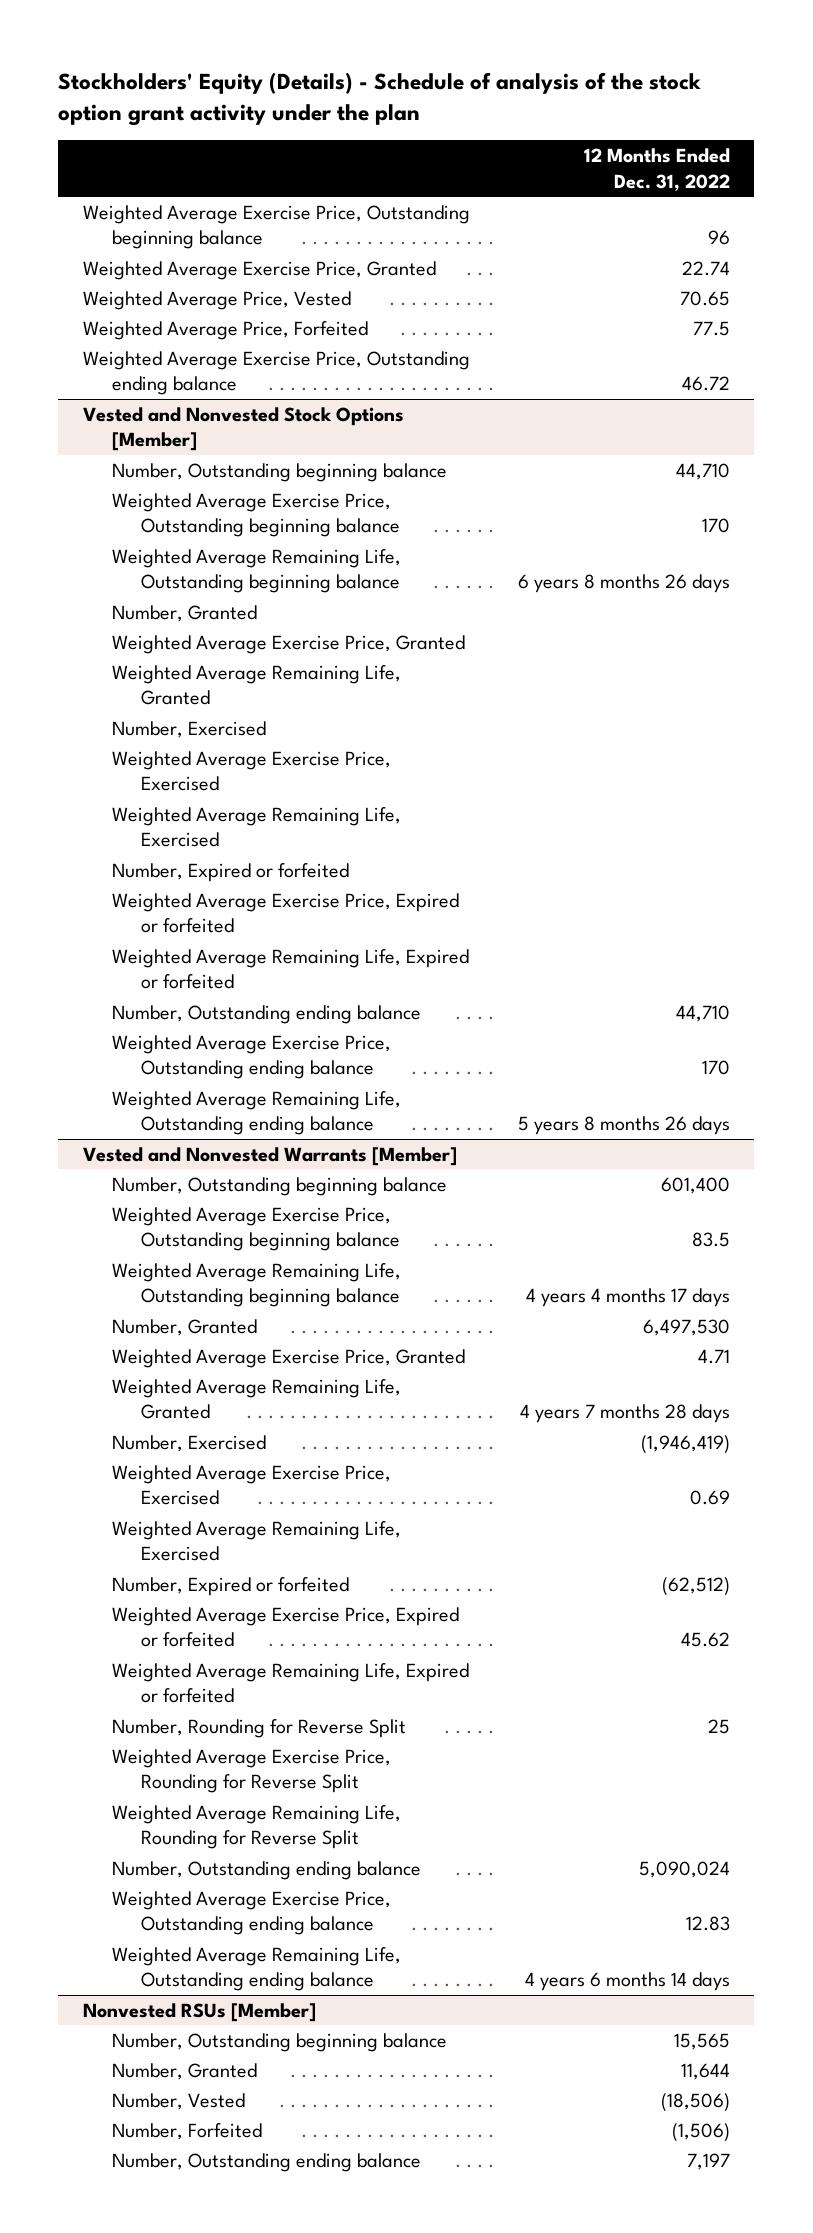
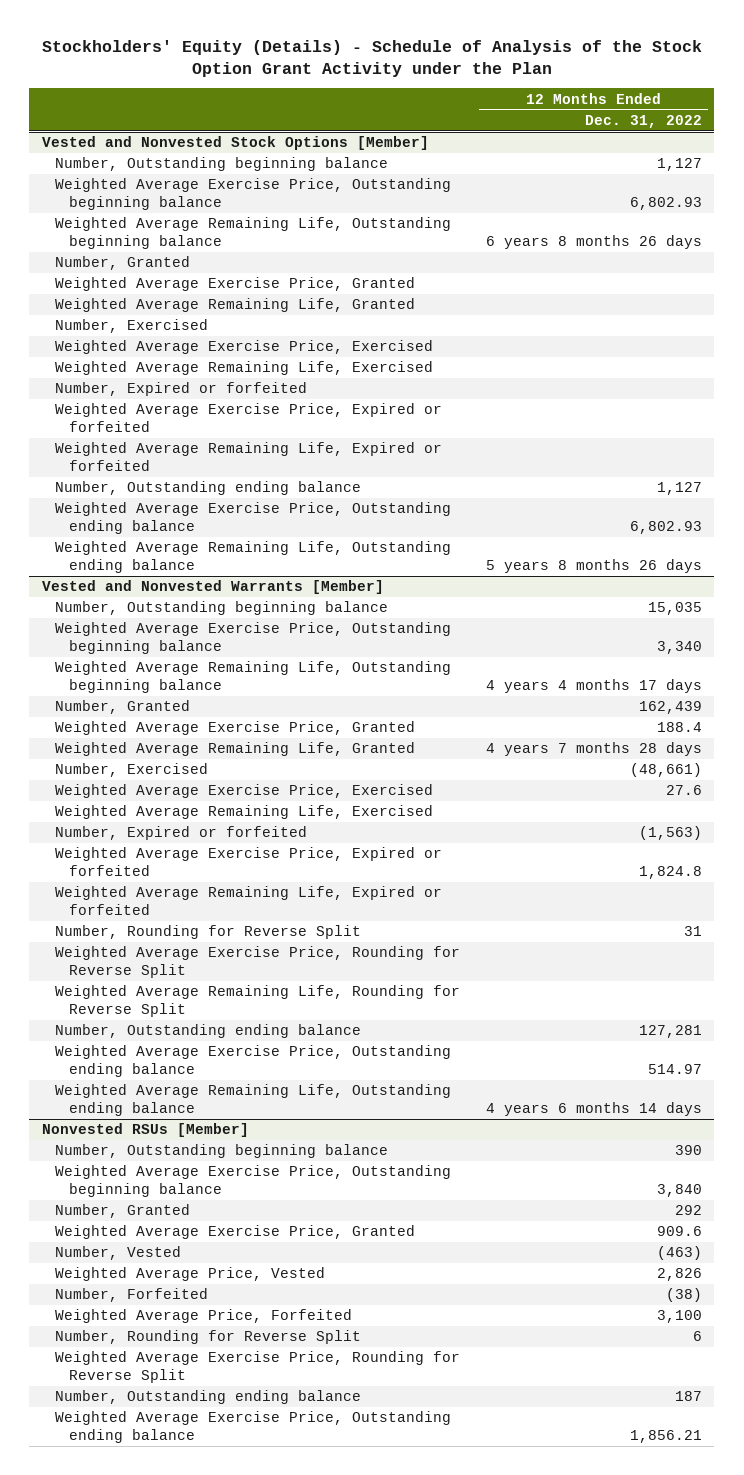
[58,72,702,127] Stockholders' Equity (Details) - Schedule of analysis of the stock option grant activity under the plan -> [41,39,702,77] Stockholders' Equity (Details) - Schedule of Analysis of the Stock Option Grant Activity under the Plan
[82,204,470,250] Weighted Average Exercise Price, Outstanding beginning balance -> none
[82,260,436,280] Weighted Average Exercise Price, Granted -> none
[82,290,351,310] Weighted Average Price, Vested -> none
[82,320,368,340] Weighted Average Price, Forfeited -> none
[82,350,470,396] Weighted Average Exercise Price, Outstanding ending balance -> none
[676,462,731,480] 44,710 -> [656,158,702,172] 1,127
[702,518,731,534] 170 -> [629,196,702,210] 6,802.93
[676,1004,731,1022] 44,710 -> [656,482,702,496] 1,127
[702,1060,731,1076] 170 -> [629,520,702,534] 6,802.93
[661,1176,731,1194] 601,400 -> [647,602,702,616] 15,035
[692,1232,731,1248] 83.5 -> [656,640,702,654] 3,340
[643,1318,731,1336] 6,497,530 -> [638,701,702,715] 162,439
[698,1348,731,1364] 4.71 -> [656,722,702,733] 188.4
[641,1434,731,1454] (1,946,419) -> [629,763,702,778] (48,661)
[690,1490,731,1506] 0.69 -> [665,785,702,796] 27.6
[662,1576,731,1596] (62,512) -> [638,826,702,841] (1,563)
[681,1632,731,1648] 45.62 -> [638,865,702,879] 1,824.8
[708,1718,731,1734] 25 -> [683,926,702,937] 31
[639,1860,731,1878] 5,090,024 -> [638,1025,702,1039] 127,281
[686,1916,731,1932] 12.83 -> [647,1063,702,1074] 514.97
[674,2032,731,2050] 15,565 -> [674,1145,702,1156] 390
none -> [55,1165,452,1197] Weighted Average Exercise Price, Outstanding beginning balance
[681,2062,731,2080] 11,644 -> [674,1205,702,1216] 292
none -> [55,1225,416,1240] Weighted Average Exercise Price, Granted
[661,2092,731,2112] (18,506) -> [656,1246,702,1261] (463)
none -> [55,1267,326,1282] Weighted Average Price, Vested
[672,2122,731,2142] (1,506) -> [665,1288,702,1303] (38)
none -> [55,1309,353,1324] Weighted Average Price, Forfeited
none -> [55,1330,362,1345] Number, Rounding for Reverse Split
none -> [55,1351,461,1383] Weighted Average Exercise Price, Rounding for Reverse Split
[687,2152,731,2170] 7,197 -> [674,1391,702,1402] 187
none -> [55,1411,452,1443] Weighted Average Exercise Price, Outstanding ending balance

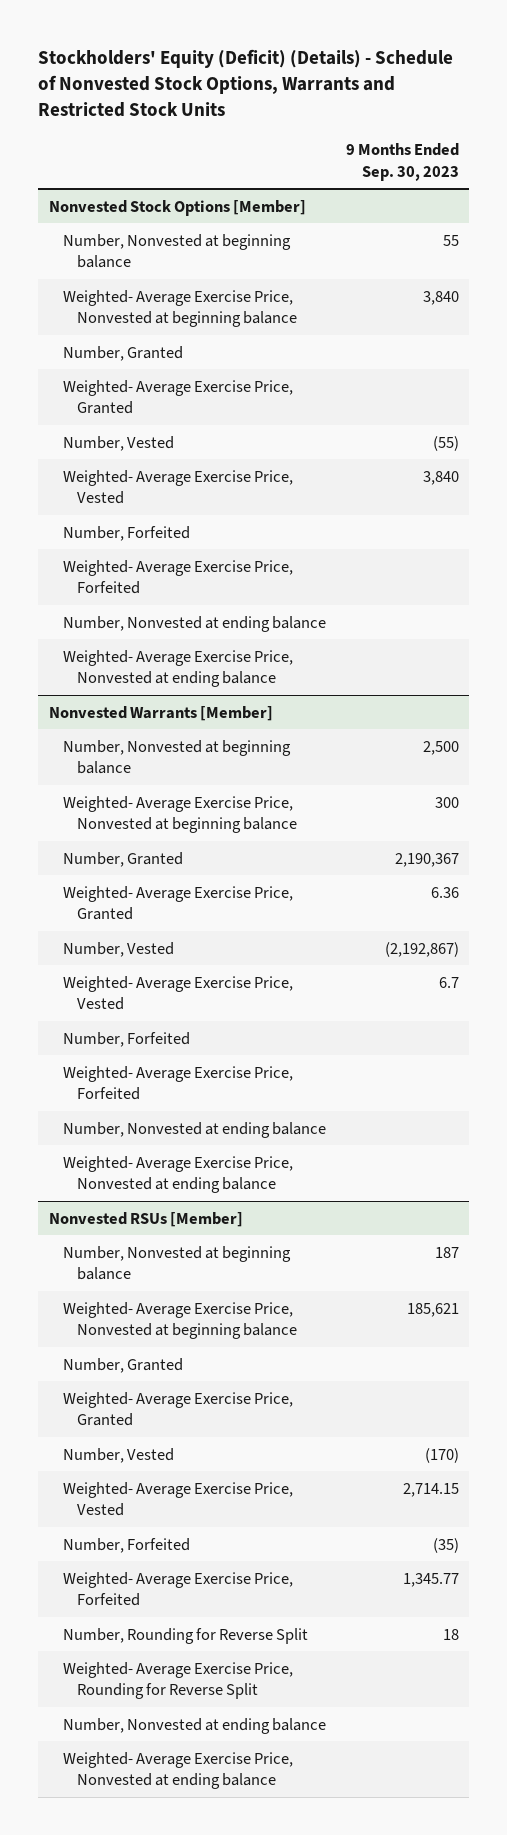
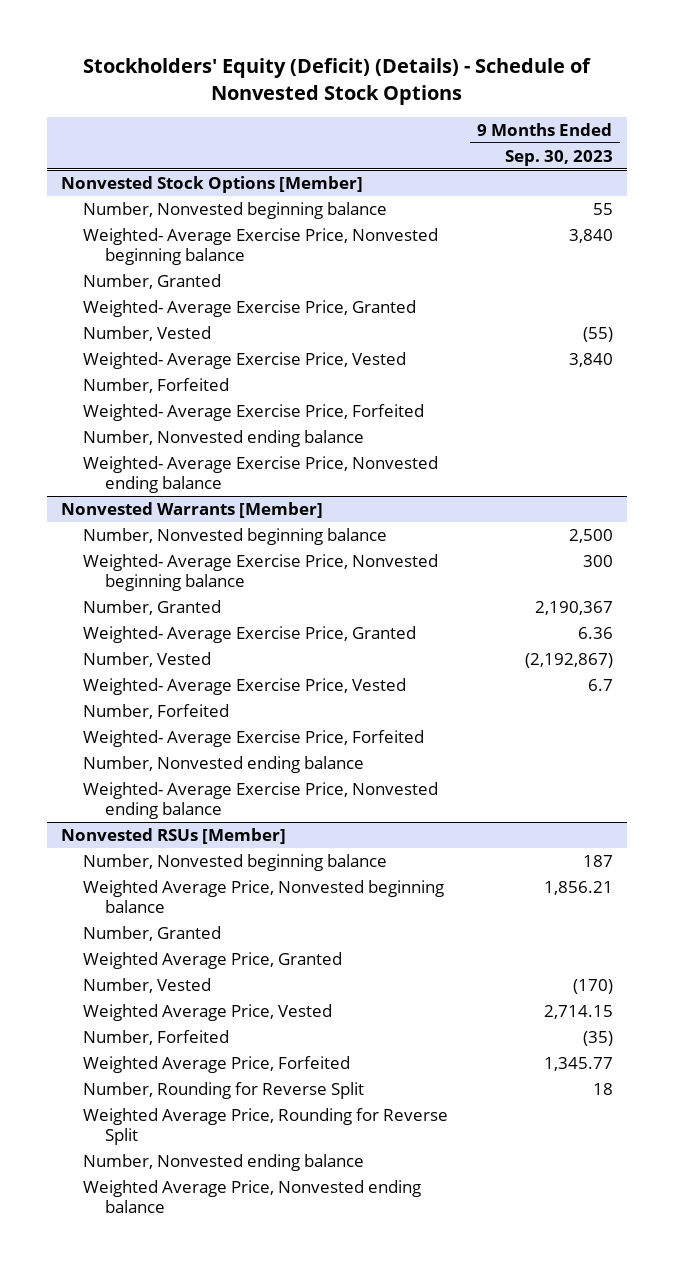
[38,49,454,118] Stockholders' Equity (Deficit) (Details) - Schedule of Nonvested Stock Options, Warrants and Restricted Stock Units -> [82,58,591,105] Stockholders' Equity (Deficit) (Details) - Schedule of Nonvested Stock Options
[62,233,291,268] Number, Nonvested at beginning balance -> [83,202,388,220] Number, Nonvested beginning balance
[62,289,297,327] Weighted- Average Exercise Price, Nonvested at beginning balance -> [83,228,439,266] Weighted- Average Exercise Price, Nonvested beginning balance
[62,615,326,632] Number, Nonvested at ending balance -> [83,430,365,448] Number, Nonvested ending balance
[62,649,293,687] Weighted- Average Exercise Price, Nonvested at ending balance -> [83,456,439,494] Weighted- Average Exercise Price, Nonvested ending balance
[62,739,291,774] Number, Nonvested at beginning balance -> [83,528,388,546] Number, Nonvested beginning balance
[62,795,297,833] Weighted- Average Exercise Price, Nonvested at beginning balance -> [83,554,439,592] Weighted- Average Exercise Price, Nonvested beginning balance
[62,1121,326,1138] Number, Nonvested at ending balance -> [83,756,365,774] Number, Nonvested ending balance
[62,1155,293,1193] Weighted- Average Exercise Price, Nonvested at ending balance -> [83,782,439,820] Weighted- Average Exercise Price, Nonvested ending balance
[62,1245,291,1280] Number, Nonvested at beginning balance -> [83,854,388,872] Number, Nonvested beginning balance
[62,1301,297,1339] Weighted- Average Exercise Price, Nonvested at beginning balance -> [83,880,445,914] Weighted Average Price, Nonvested beginning balance
[406,1302,459,1317] 185,621 -> [543,881,613,896] 1,856.21
[62,1391,293,1426] Weighted- Average Exercise Price, Granted -> [83,952,343,970] Weighted Average Price, Granted
[62,1481,293,1516] Weighted- Average Exercise Price, Vested -> [83,1004,333,1022] Weighted Average Price, Vested
[62,1571,293,1606] Weighted- Average Exercise Price, Forfeited -> [83,1056,351,1074] Weighted Average Price, Forfeited
[62,1661,293,1699] Weighted- Average Exercise Price, Rounding for Reverse Split -> [83,1108,449,1146] Weighted Average Price, Rounding for Reverse Split
[62,1717,326,1734] Number, Nonvested at ending balance -> [83,1154,365,1172] Number, Nonvested ending balance
[62,1751,293,1789] Weighted- Average Exercise Price, Nonvested at ending balance -> [83,1180,422,1214] Weighted Average Price, Nonvested ending balance

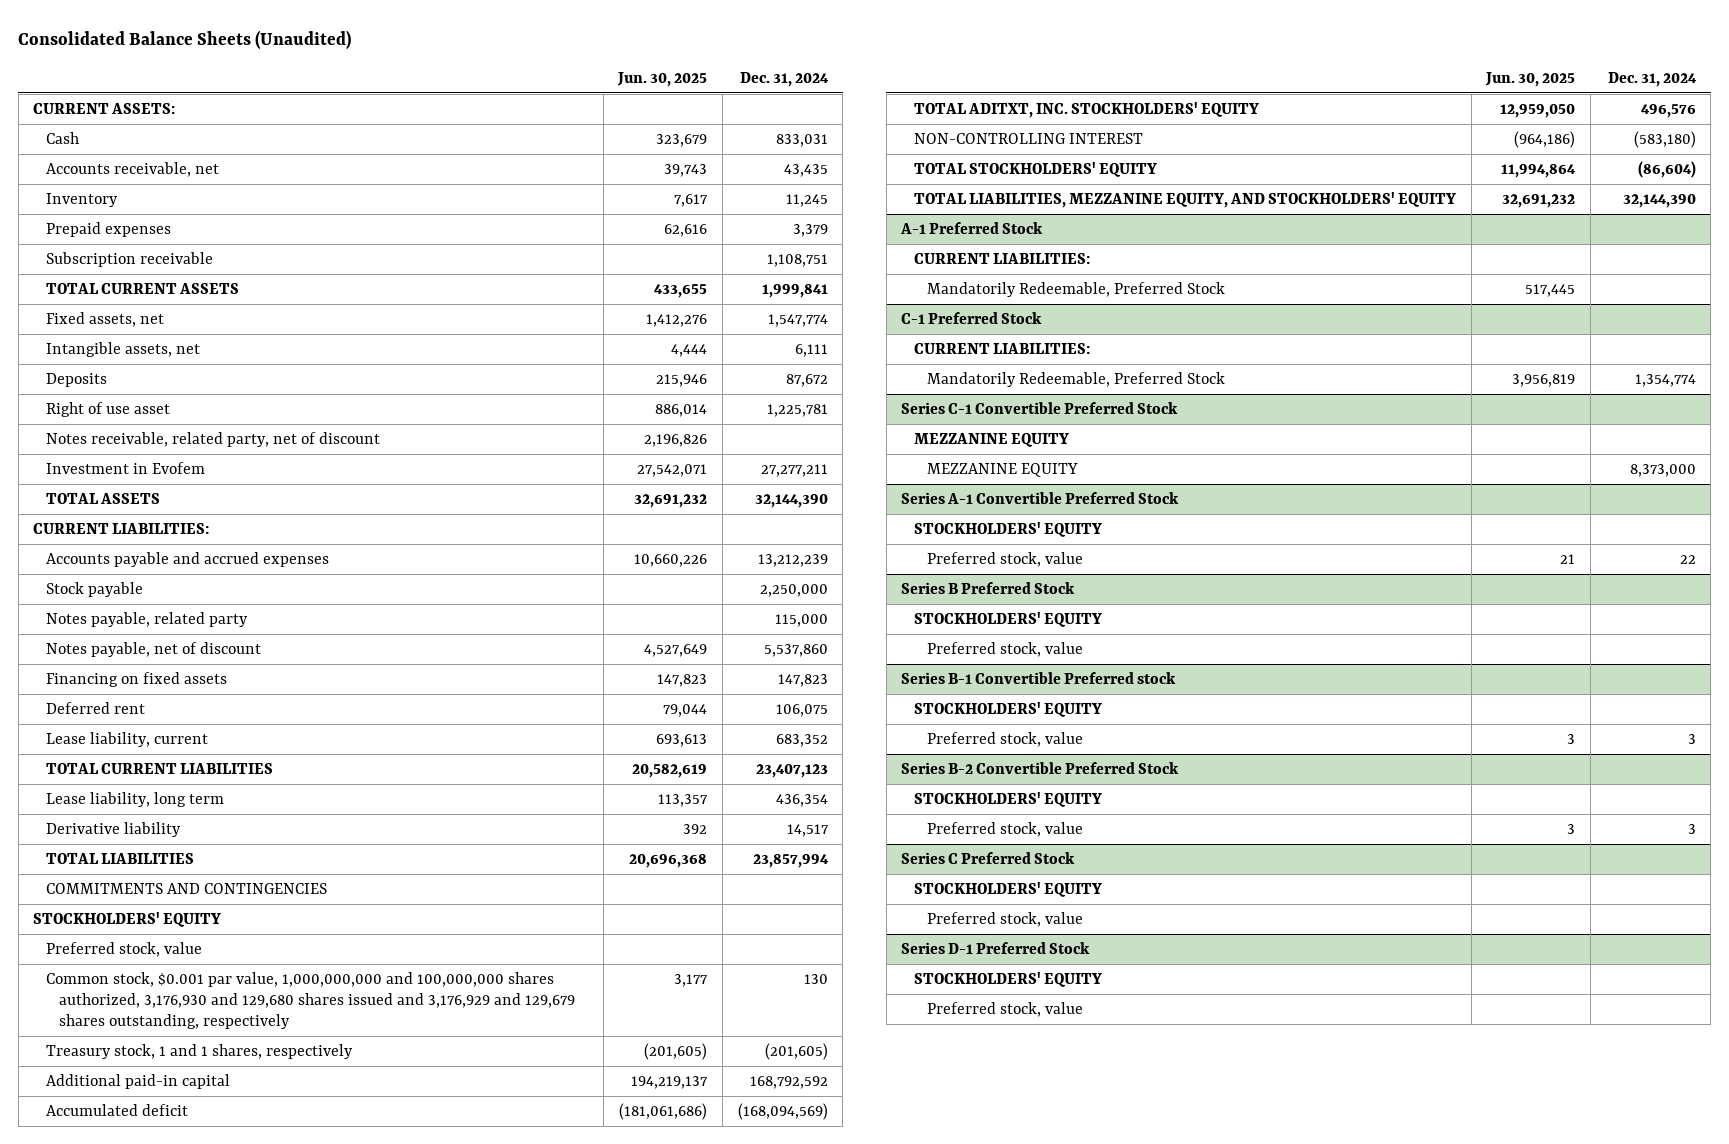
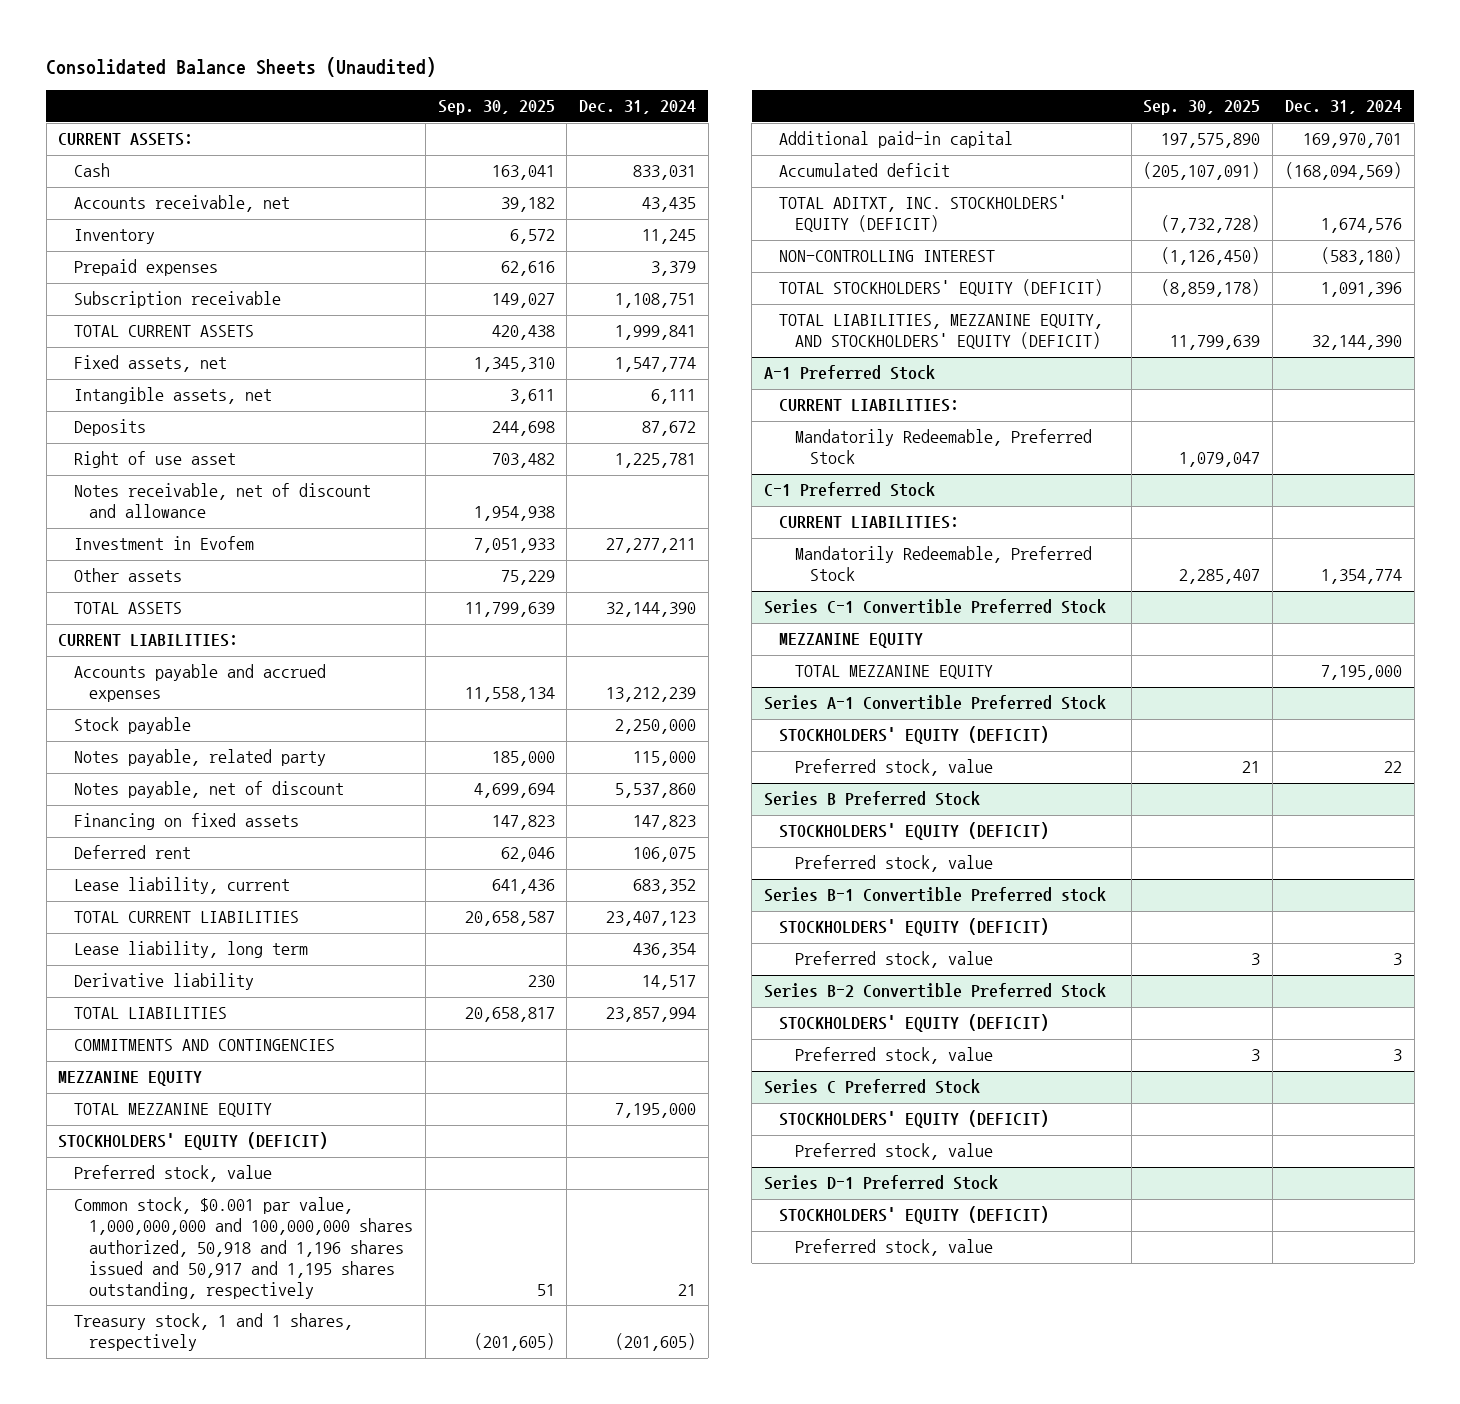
[617,71,708,87] Jun. 30, 2025 -> none
none -> [437,100,555,116] Sep. 30, 2025
[46,431,381,447] Notes receivable, related party, net of discount -> [73,483,371,519] Notes receivable, net of discount and allowance
none -> [73,568,182,583] Other assets
none -> [58,1071,203,1087] MEZZANINE EQUITY
none -> [73,1103,272,1118] TOTAL MEZZANINE EQUITY
[33,911,222,927] STOCKHOLDERS' EQUITY -> [58,1132,329,1151] STOCKHOLDERS' EQUITY (DEFICIT)
[46,971,576,1029] Common stock, $0.001 par value, 1,000,000,000 and 100,000,000 shares authorized, 3,176,930 and 129,680 shares issued and 3,176,929 and 129,679 shares outstanding, respectively -> [73,1197,414,1299] Common stock, $0.001 par value, 1,000,000,000 and 100,000,000 shares authorized, 50,918 and 1,196 shares issued and 50,917 and 1,195 shares outstanding, respectively
[803,973,828,984] 130 -> [678,1283,697,1296] 21
[749,1075,828,1089] 168,792,592 -> [1302,133,1402,149] 169,970,701
[914,101,1260,118] TOTAL ADITXT, INC. STOCKHOLDERS' EQUITY -> [779,195,1068,233] TOTAL ADITXT, INC. STOCKHOLDERS' EQUITY (DEFICIT)
[1640,103,1696,118] 496,576 -> [1320,218,1402,234] 1,674,576
[914,161,1158,177] TOTAL STOCKHOLDERS' EQUITY -> [779,279,1104,297] TOTAL STOCKHOLDERS' EQUITY (DEFICIT)
[1637,160,1696,178] (86,604) -> [1320,282,1402,298] 1,091,396
[914,191,1457,208] TOTAL LIABILITIES, MEZZANINE EQUITY, AND STOCKHOLDERS' EQUITY -> [779,314,1104,350] TOTAL LIABILITIES, MEZZANINE EQUITY, AND STOCKHOLDERS' EQUITY (DEFICIT)
[927,462,1079,477] MEZZANINE EQUITY -> [794,665,993,680] TOTAL MEZZANINE EQUITY
[1629,463,1696,477] 8,373,000 -> [1320,665,1402,681] 7,195,000
[914,521,1103,537] STOCKHOLDERS' EQUITY -> [779,726,1050,745] STOCKHOLDERS' EQUITY (DEFICIT)
[914,611,1103,627] STOCKHOLDERS' EQUITY -> [779,822,1050,841] STOCKHOLDERS' EQUITY (DEFICIT)
[914,701,1103,717] STOCKHOLDERS' EQUITY -> [779,918,1050,937] STOCKHOLDERS' EQUITY (DEFICIT)
[914,791,1103,807] STOCKHOLDERS' EQUITY -> [779,1014,1050,1033] STOCKHOLDERS' EQUITY (DEFICIT)
[914,881,1103,897] STOCKHOLDERS' EQUITY -> [779,1110,1050,1129] STOCKHOLDERS' EQUITY (DEFICIT)
[914,971,1103,987] STOCKHOLDERS' EQUITY -> [779,1206,1050,1225] STOCKHOLDERS' EQUITY (DEFICIT)

